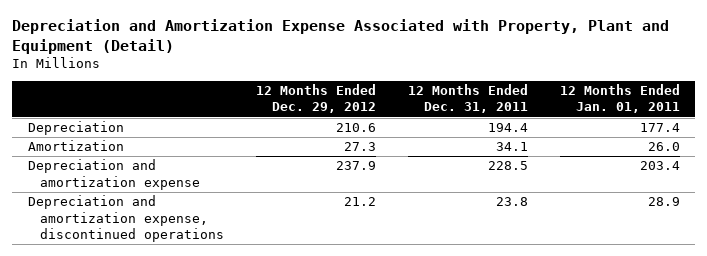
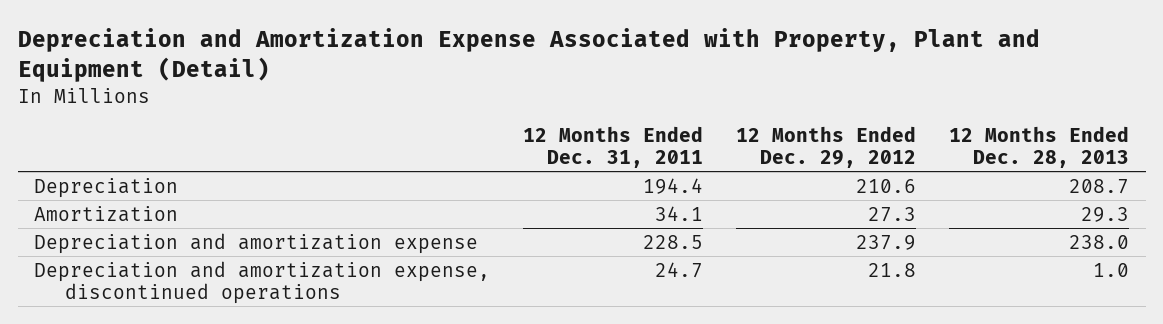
[559,84,680,114] 12 Months Ended Jan. 01, 2011 -> none
none -> [949,126,1130,169] 12 Months Ended Dec. 28, 2013
[343,197,376,207] 21.2 -> [868,262,917,277] 21.8
[495,197,528,207] 23.8 -> [655,261,704,278] 24.7

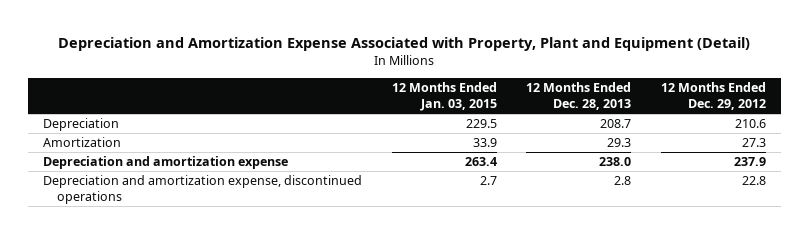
[523,126,704,169] 12 Months Ended Dec. 31, 2011 -> none
none -> [391,82,497,112] 12 Months Ended Jan. 03, 2015
[868,262,917,277] 21.8 -> [741,176,766,186] 22.8
[1093,262,1130,277] 1.0 -> [614,176,632,186] 2.8

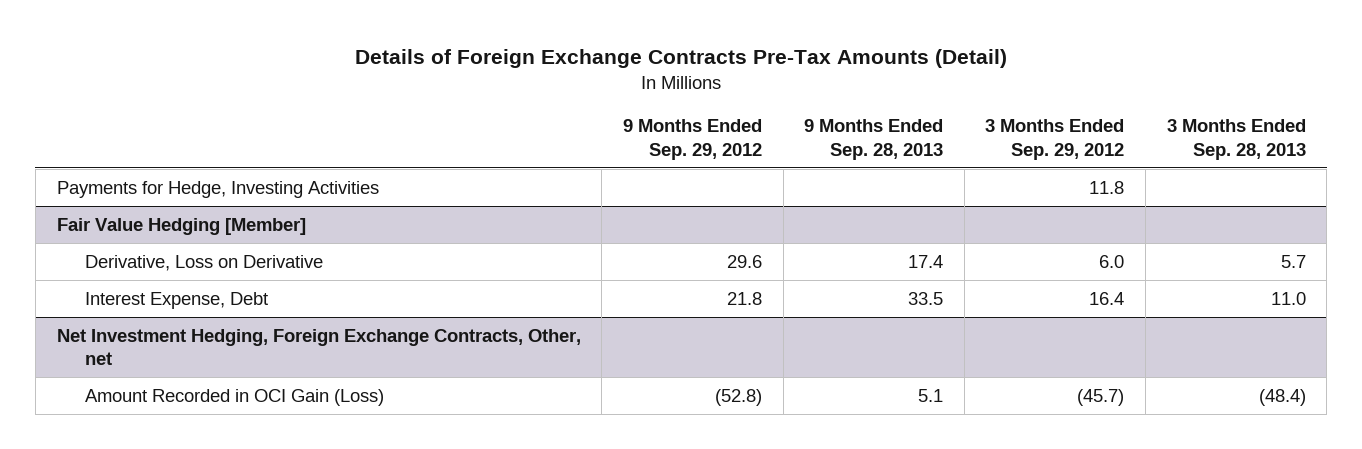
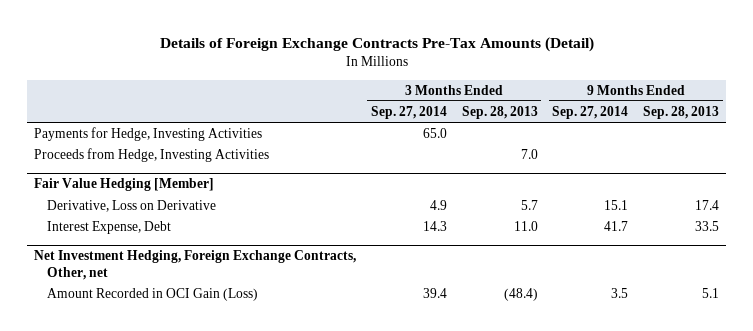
[622,119,762,160] 9 Months Ended Sep. 29, 2012 -> none
[985,119,1125,160] 3 Months Ended Sep. 29, 2012 -> none
none -> [370,106,447,120] Sep. 27, 2014
none -> [552,106,629,120] Sep. 27, 2014
none -> [34,148,270,163] Proceeds from Hedge, Investing Activities

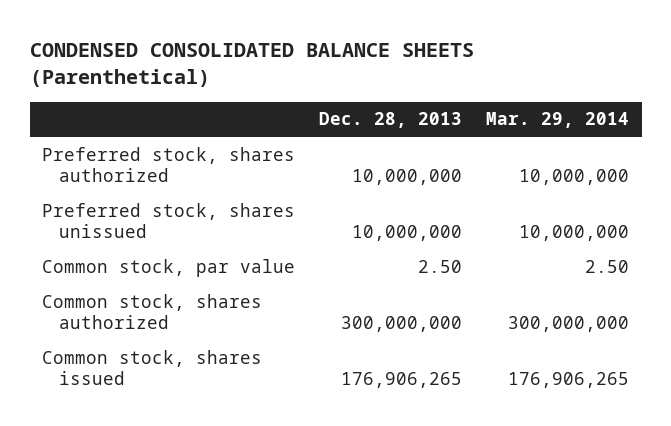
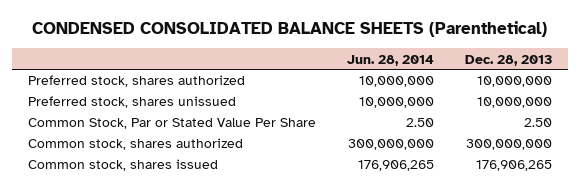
[486,112,630,129] Mar. 29, 2014 -> none
none -> [346,54,434,66] Jun. 28, 2014
[41,258,295,277] Common stock, par value -> [27,118,316,130] Common Stock, Par or Stated Value Per Share

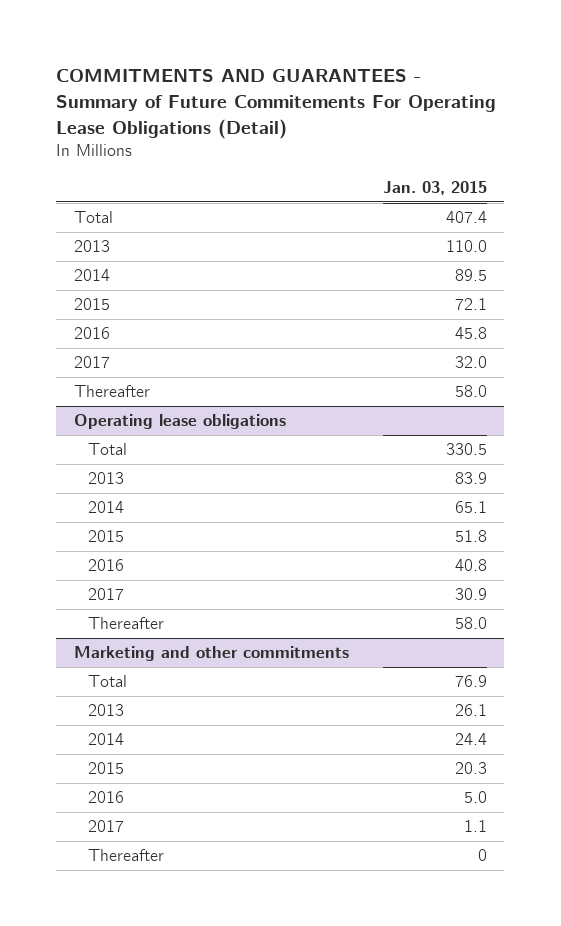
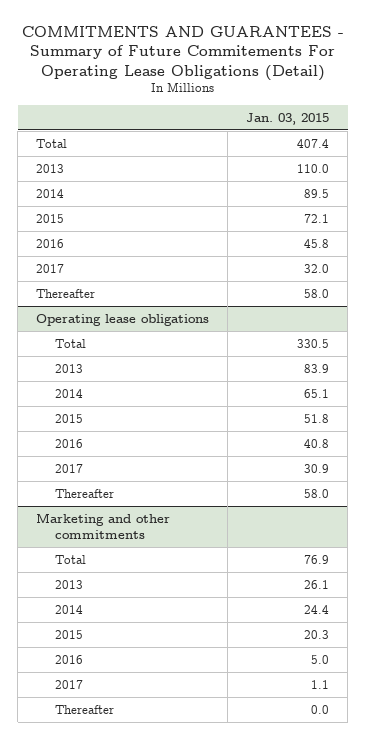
[477,849,487,862] 0 -> [311,704,330,714] 0.0

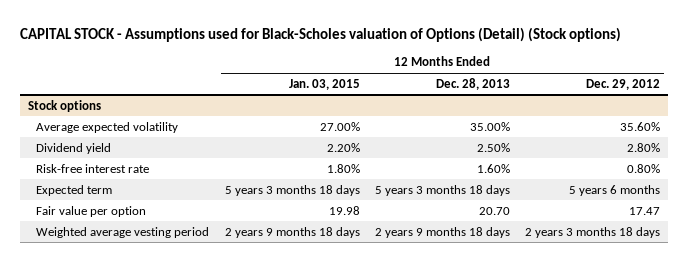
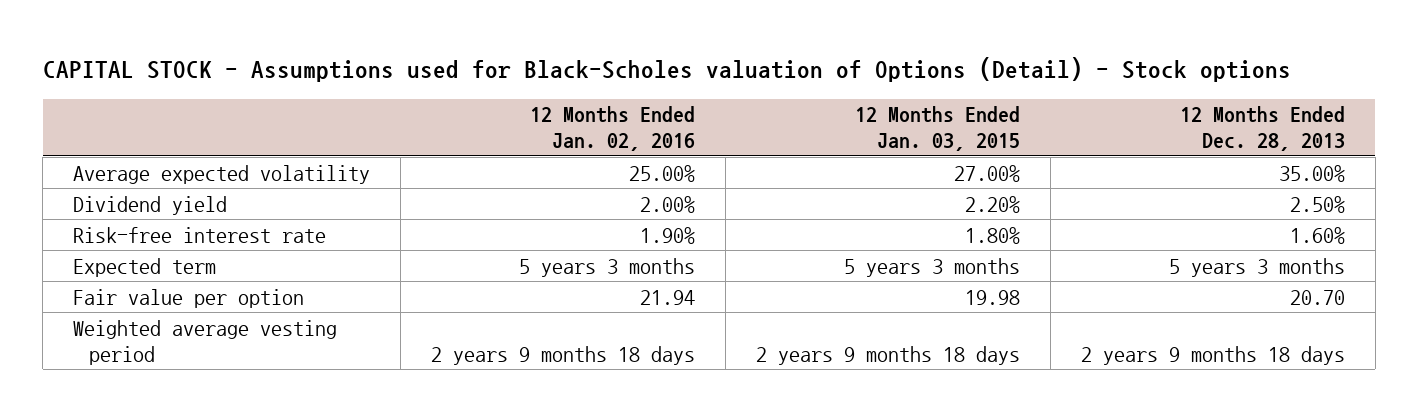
[19,27,621,43] CAPITAL STOCK - Assumptions used for Black-Scholes valuation of Options (Detail) (Stock options) -> [42,56,1291,82] CAPITAL STOCK - Assumptions used for Black-Scholes valuation of Options (Detail) - Stock options
[586,78,661,90] Dec. 29, 2012 -> none
none -> [529,106,695,152] 12 Months Ended Jan. 02, 2016
[27,99,101,112] Stock options -> none
[224,184,360,196] 5 years 3 months 18 days -> [843,257,1020,277] 5 years 3 months
[374,184,510,196] 5 years 3 months 18 days -> [1168,257,1345,277] 5 years 3 months

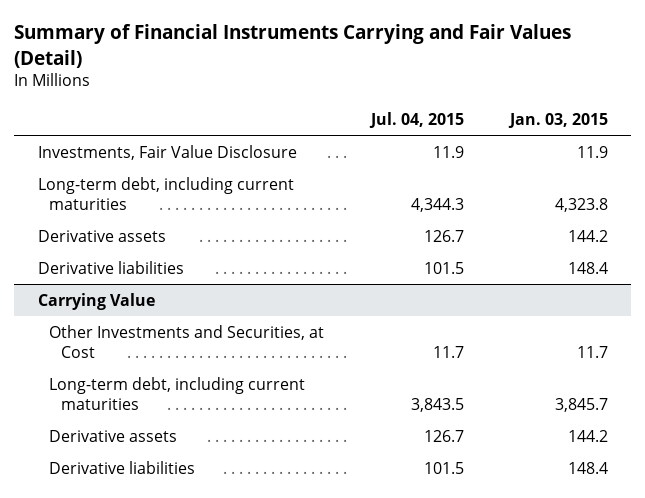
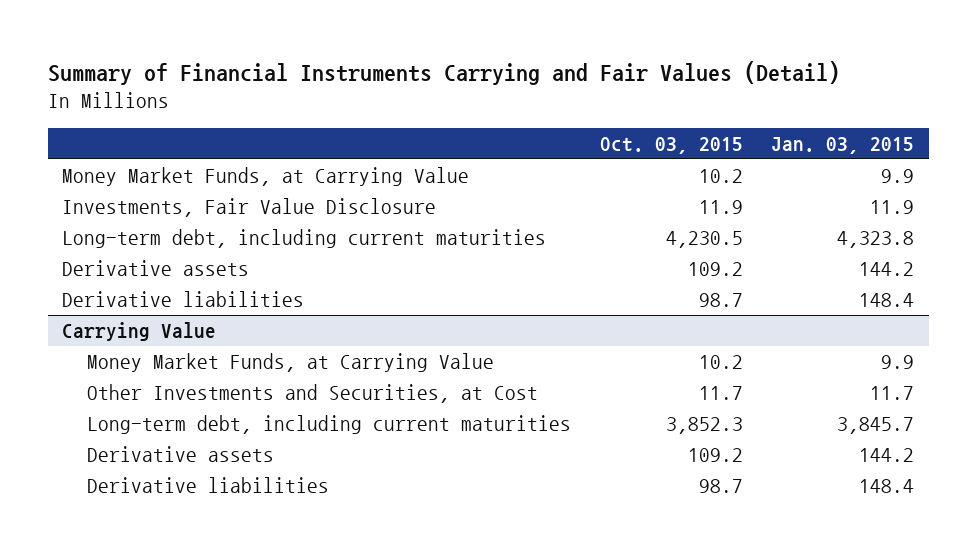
[368,111,464,128] Jul. 04, 2015 -> none
none -> [599,137,743,155] Oct. 03, 2015
none -> [62,167,470,187] Money Market Funds, at Carrying Value
none -> [87,353,495,373] Money Market Funds, at Carrying Value

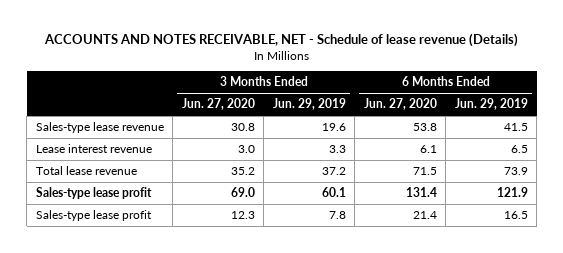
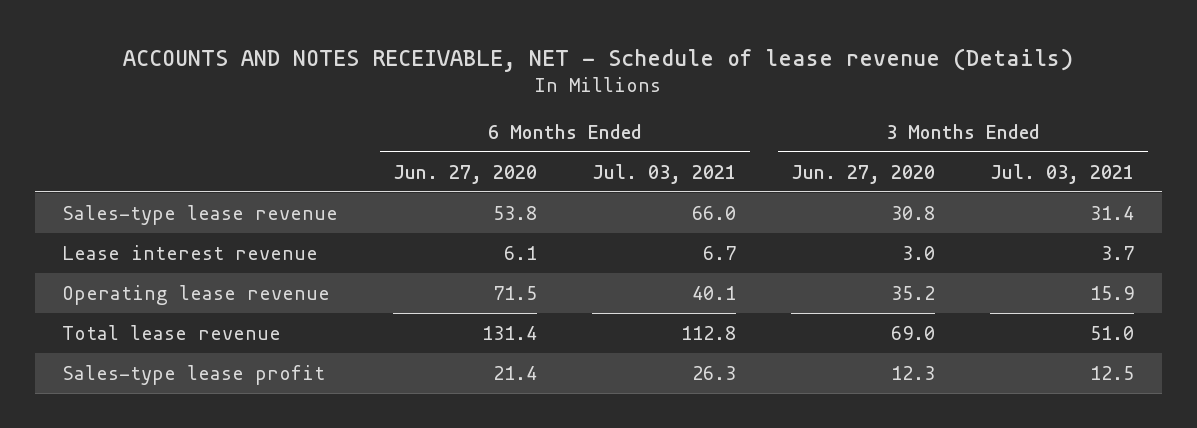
[272,98,346,111] Jun. 29, 2019 -> none
[454,98,528,111] Jun. 29, 2019 -> none
none -> [592,163,737,184] Jul. 03, 2021
none -> [990,163,1135,184] Jul. 03, 2021
[35,187,152,200] Sales-type lease profit -> none
none -> [62,284,331,305] Operating lease revenue
[230,167,255,176] 35.2 -> [891,325,936,340] 69.0
[412,167,437,176] 71.5 -> [482,325,538,340] 131.4

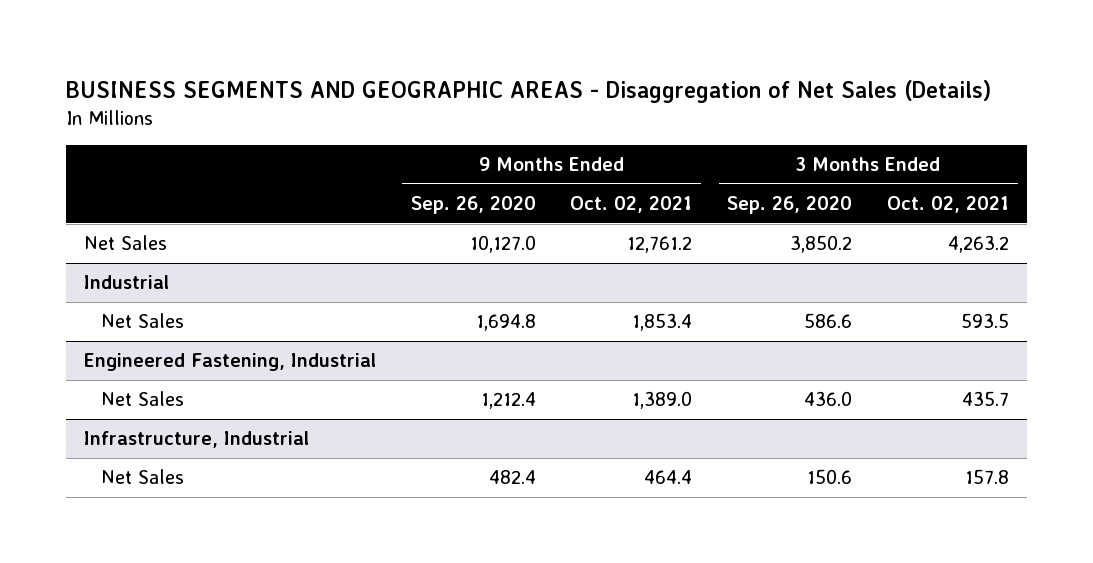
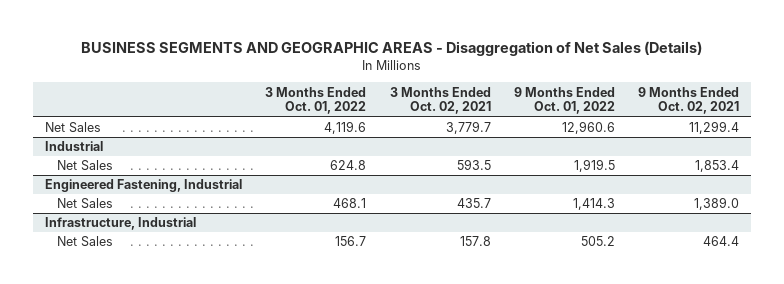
[410,196,536,215] Sep. 26, 2020 -> none
[727,196,853,215] Sep. 26, 2020 -> none
none -> [265,86,367,115] 3 Months Ended Oct. 01, 2022
none -> [513,86,615,115] 9 Months Ended Oct. 01, 2022
[627,236,693,254] 12,761.2 -> [689,121,740,135] 11,299.4
[948,235,1010,254] 4,263.2 -> [445,121,491,135] 3,779.7

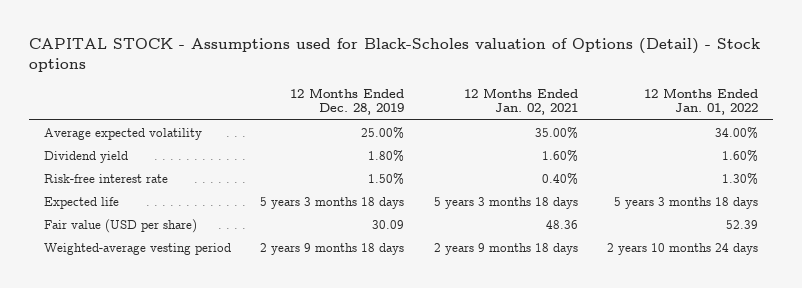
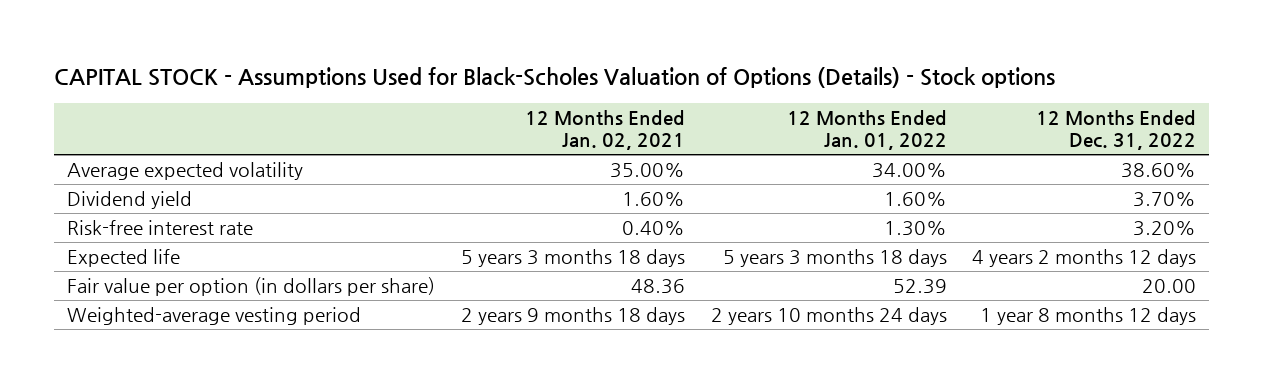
[29,38,761,73] CAPITAL STOCK - Assumptions used for Black-Scholes valuation of Options (Detail) - Stock options -> [54,66,1056,88] CAPITAL STOCK - Assumptions Used for Black-Scholes Valuation of Options (Details) - Stock options
[290,87,405,116] 12 Months Ended Dec. 28, 2019 -> none
none -> [1036,109,1197,151] 12 Months Ended Dec. 31, 2022
[44,218,198,233] Fair value (USD per share) -> [67,277,436,297] Fair value per option (in dollars per share)

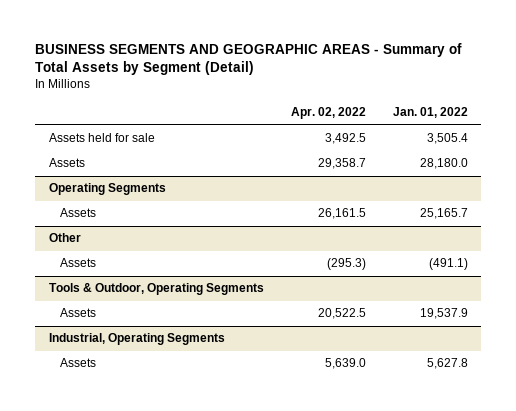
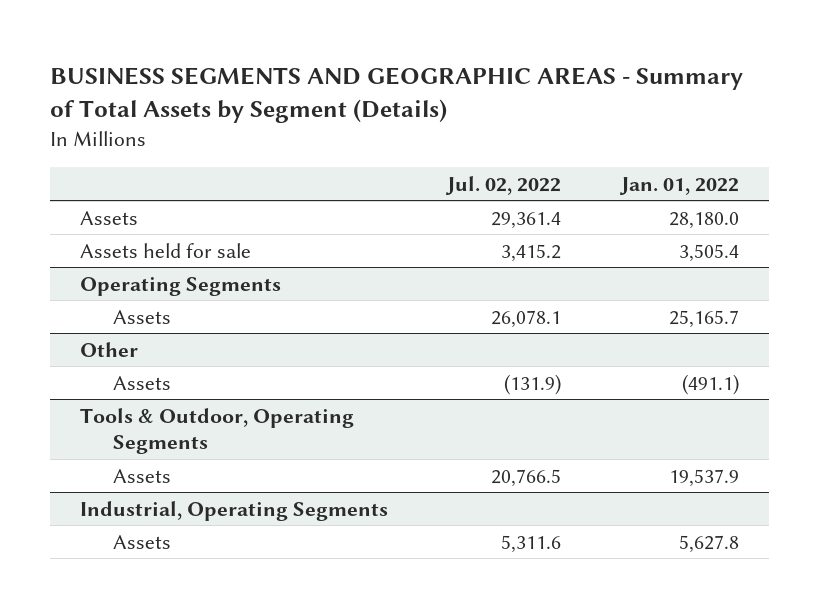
[35,42,463,76] BUSINESS SEGMENTS AND GEOGRAPHIC AREAS - Summary of Total Assets by Segment (Detail) -> [50,66,744,123] BUSINESS SEGMENTS AND GEOGRAPHIC AREAS - Summary of Total Assets by Segment (Details)
[290,107,366,120] Apr. 02, 2022 -> none
none -> [445,175,562,195] Jul. 02, 2022
[48,133,155,143] Assets held for sale -> [80,242,252,258] Assets held for sale

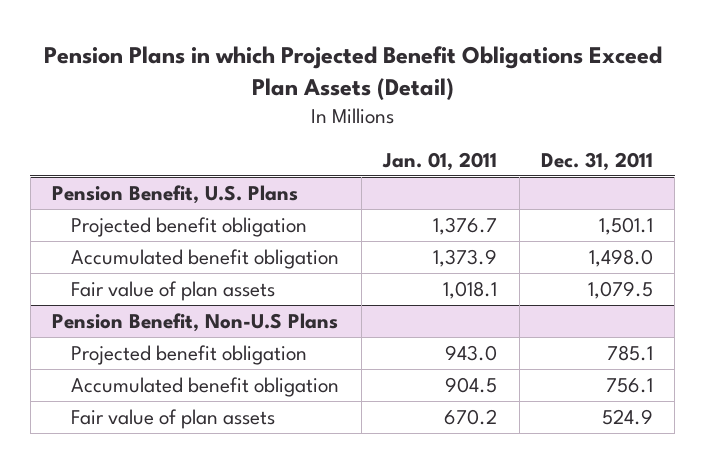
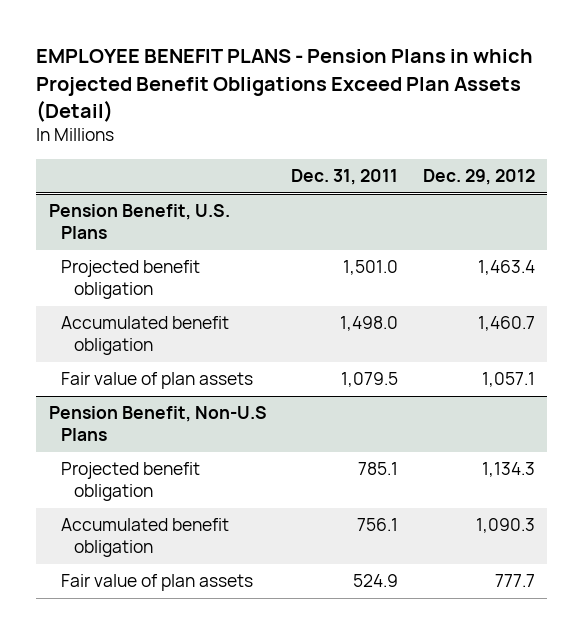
[43,45,662,100] Pension Plans in which Projected Benefit Obligations Exceed Plan Assets (Detail) -> [36,49,534,122] EMPLOYEE BENEFIT PLANS - Pension Plans in which Projected Benefit Obligations Exceed Plan Assets (Detail)
[382,151,498,171] Jan. 01, 2011 -> none
none -> [422,169,535,186] Dec. 29, 2012
[599,217,654,236] 1,501.1 -> [343,260,399,276] 1,501.0

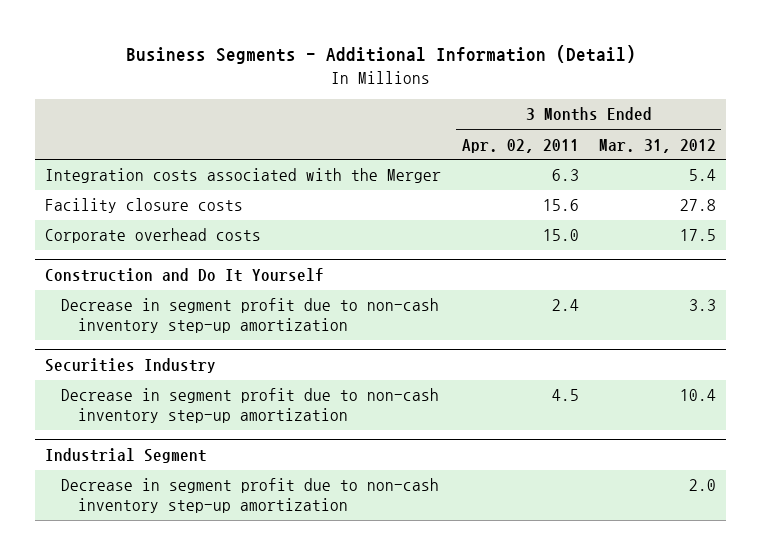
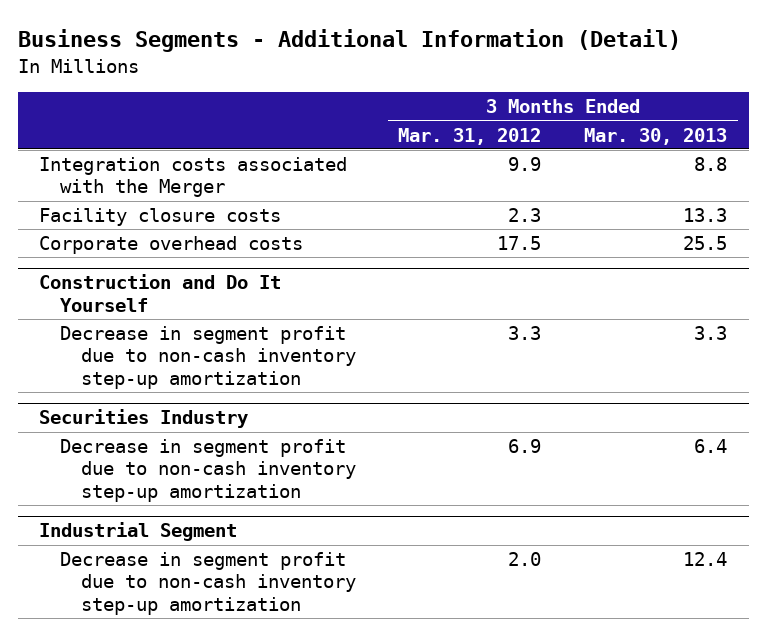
[461,138,579,153] Apr. 02, 2011 -> none
none -> [584,127,728,145] Mar. 30, 2013
[688,169,716,182] 5.4 -> [508,157,542,172] 9.9
[679,199,716,212] 27.8 -> [508,208,542,223] 2.3
[679,389,716,402] 10.4 -> [508,439,542,454] 6.9

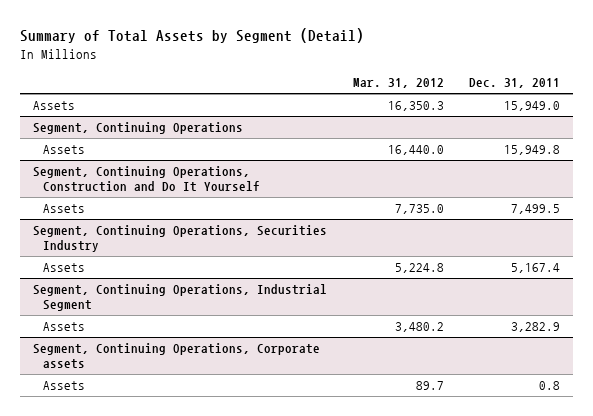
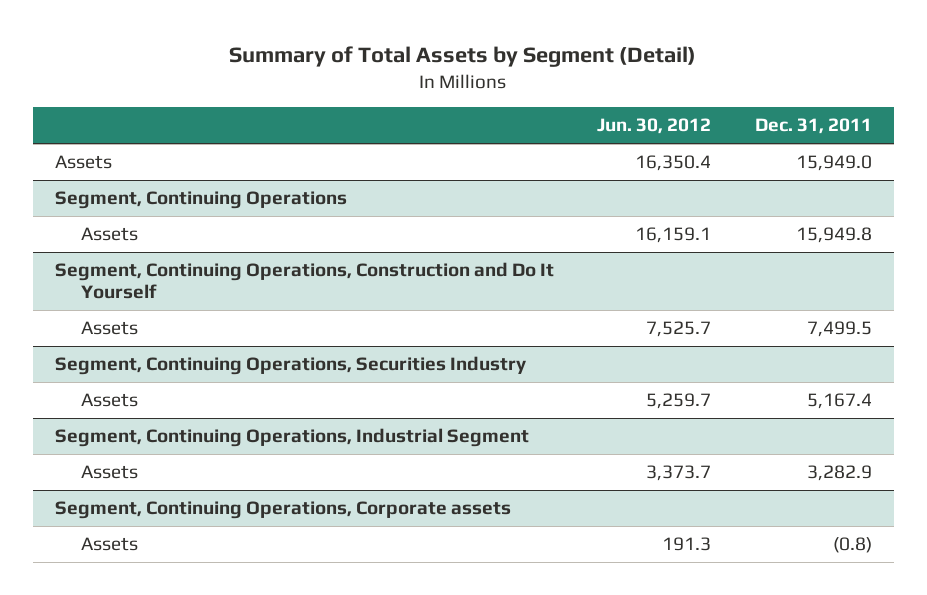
[352,78,444,89] Mar. 31, 2012 -> none
none -> [597,118,712,135] Jun. 30, 2012
[539,381,561,391] 0.8 -> [833,537,873,554] (0.8)

